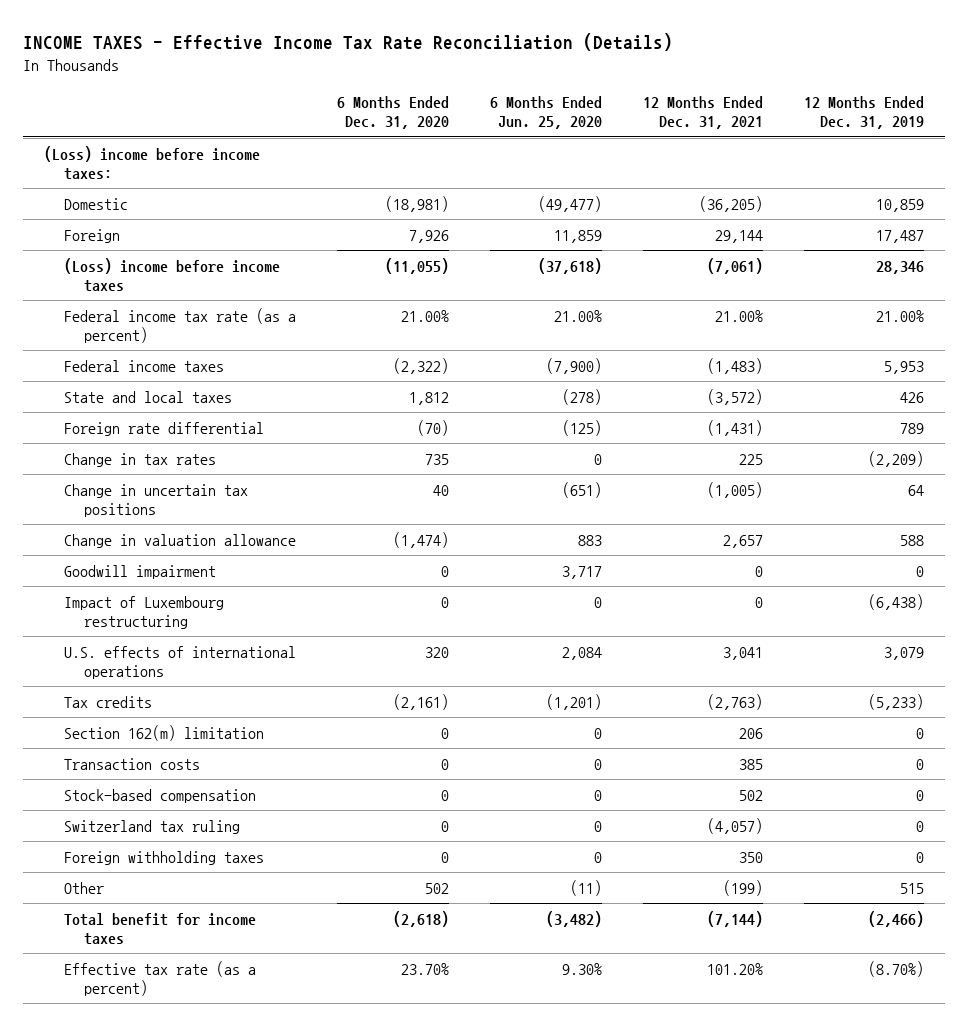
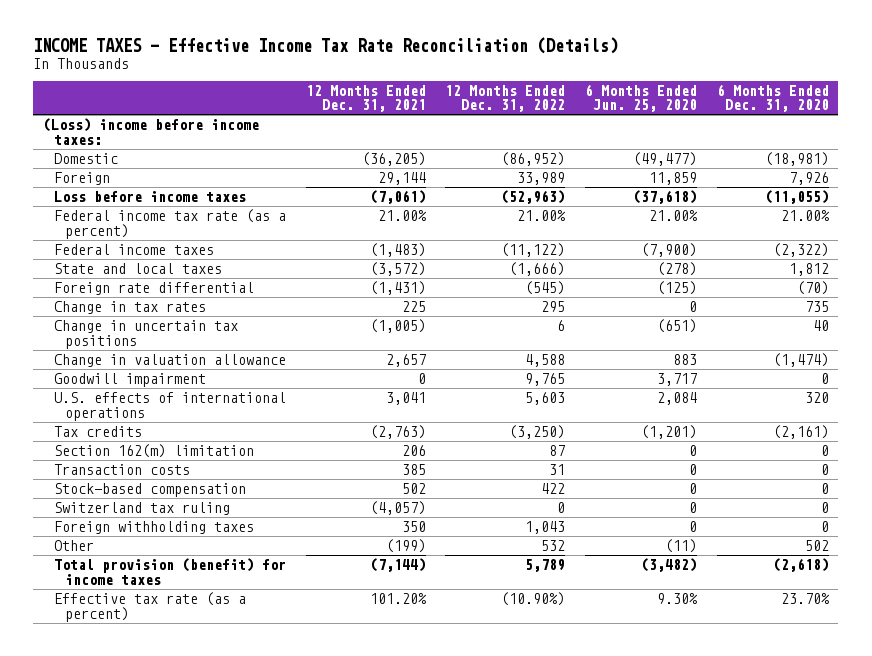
[804,96,925,130] 12 Months Ended Dec. 31, 2019 -> none
none -> [445,84,566,113] 12 Months Ended Dec. 31, 2022
[63,257,280,292] (Loss) income before income taxes -> [54,191,247,203] Loss before income taxes
[63,595,224,629] Impact of Luxembourg restructuring -> none
[63,912,256,945] Total benefit for income taxes -> [54,558,287,585] Total provision (benefit) for income taxes

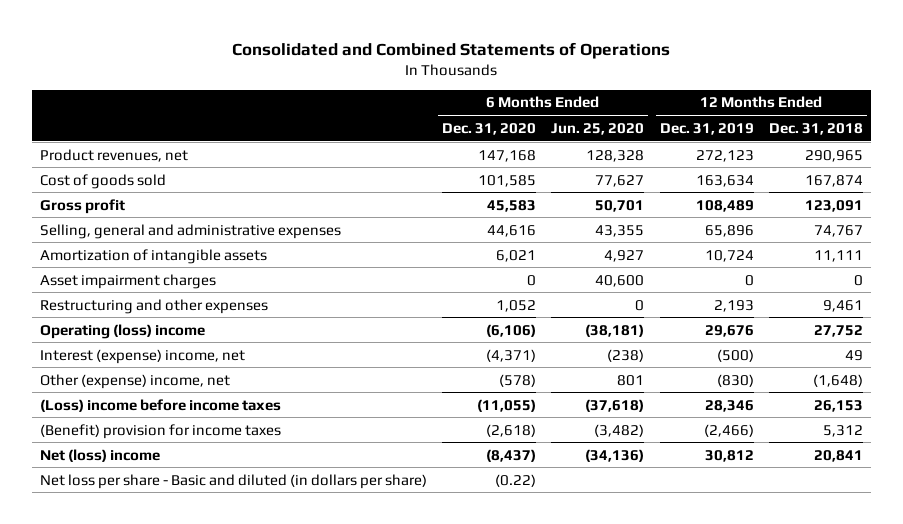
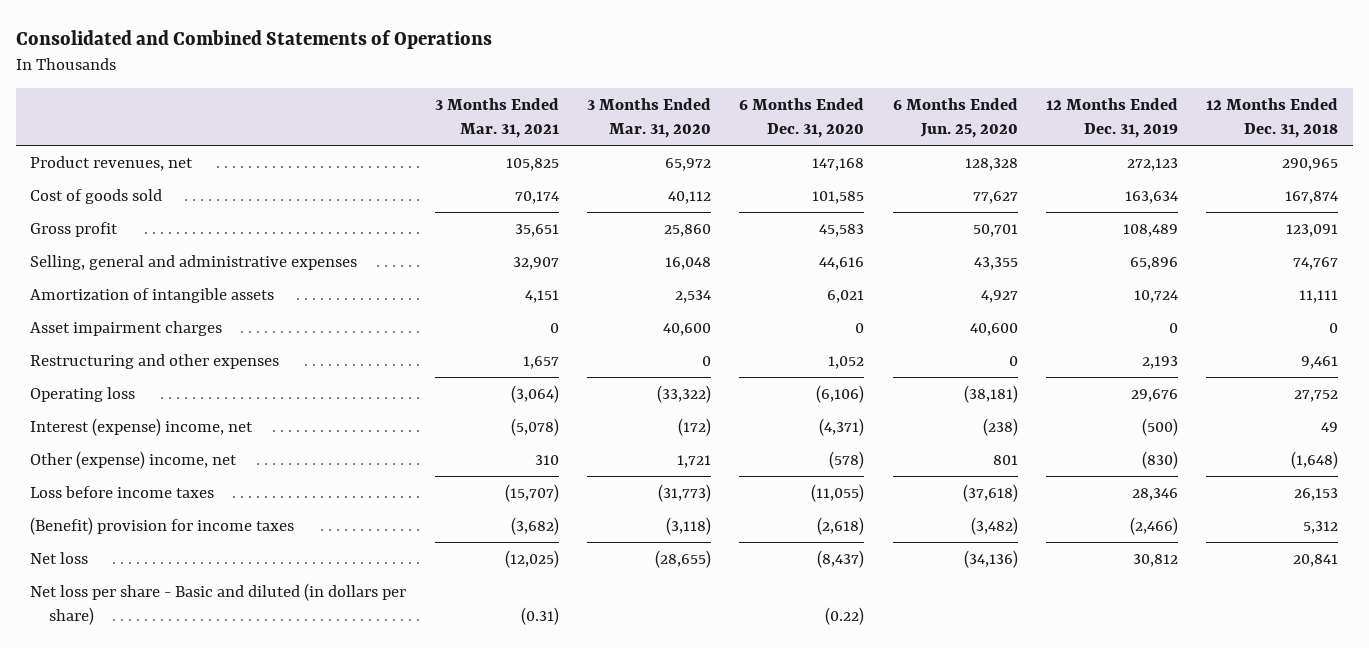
none -> [434,98,559,139] 3 Months Ended Mar. 31, 2021
none -> [586,98,711,139] 3 Months Ended Mar. 31, 2020
[39,323,205,339] Operating (loss) income -> [30,386,136,402] Operating loss
[39,398,281,412] (Loss) income before income taxes -> [30,485,215,498] Loss before income taxes
[39,448,160,462] Net (loss) income -> [30,551,89,564] Net loss

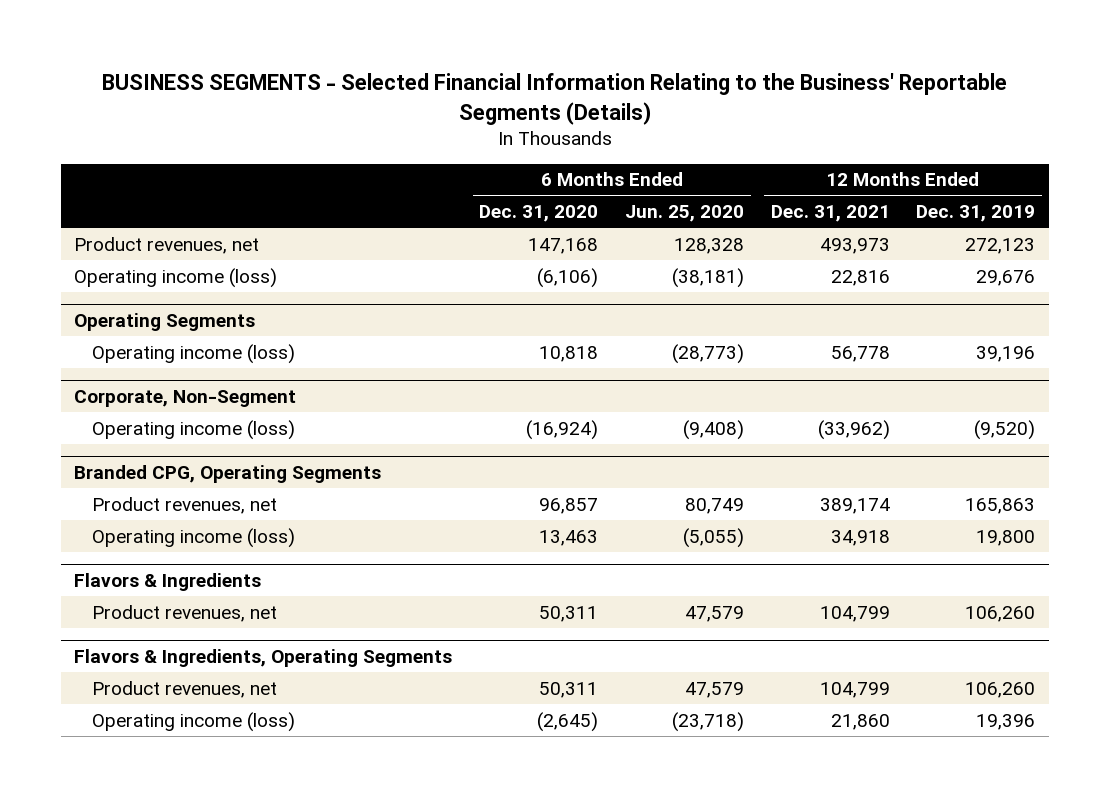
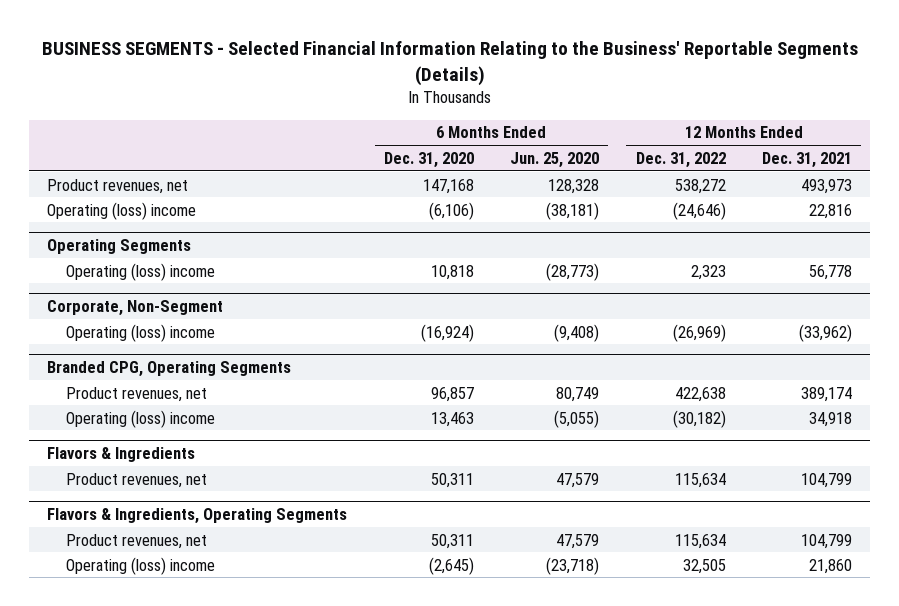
[916,205,1036,223] Dec. 31, 2019 -> none
none -> [635,151,726,168] Dec. 31, 2022
[74,267,278,288] Operating income (loss) -> [47,201,197,220] Operating (loss) income
[92,343,296,364] Operating income (loss) -> [66,262,216,281] Operating (loss) income
[92,419,296,440] Operating income (loss) -> [66,323,216,342] Operating (loss) income
[92,527,296,548] Operating income (loss) -> [66,409,216,428] Operating (loss) income
[92,711,296,732] Operating income (loss) -> [66,556,216,575] Operating (loss) income

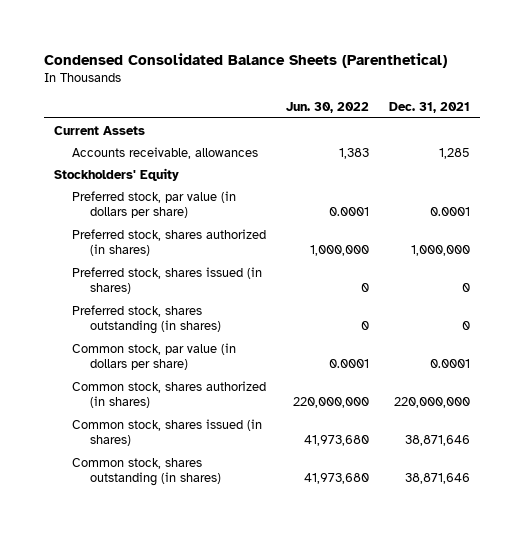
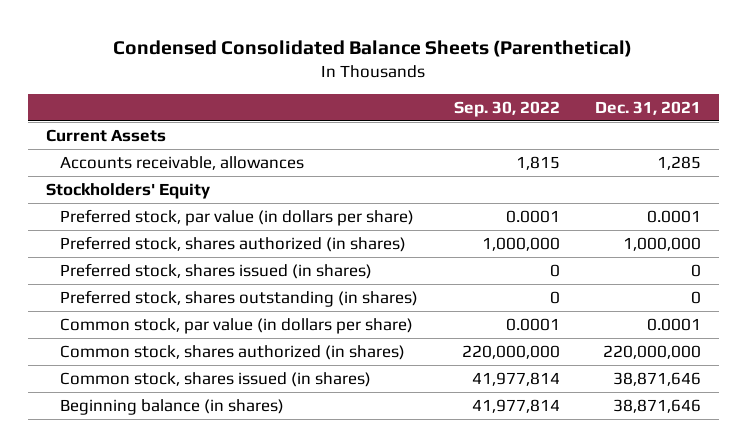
[285,101,369,113] Jun. 30, 2022 -> none
none -> [453,101,560,118] Sep. 30, 2022
[71,457,221,487] Common stock, shares outstanding (in shares) -> [60,398,285,415] Beginning balance (in shares)

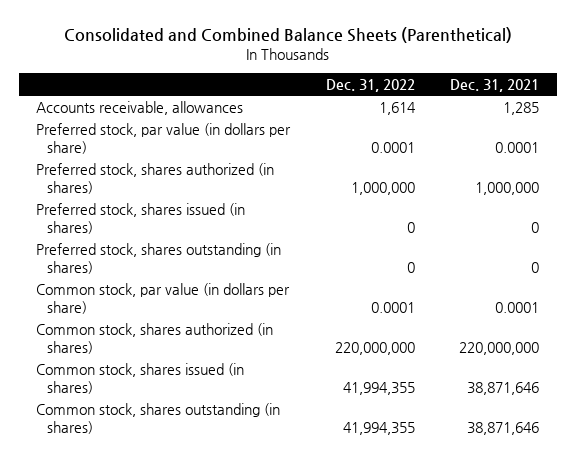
[113,40,633,58] Condensed Consolidated Balance Sheets (Parenthetical) -> [63,27,512,44] Consolidated and Combined Balance Sheets (Parenthetical)
[453,101,560,118] Sep. 30, 2022 -> none
none -> [325,79,415,93] Dec. 31, 2022
[45,128,166,142] Current Assets -> none
[45,182,210,199] Stockholders' Equity -> none
[60,398,285,415] Beginning balance (in shares) -> [36,403,281,434] Common stock, shares outstanding (in shares)

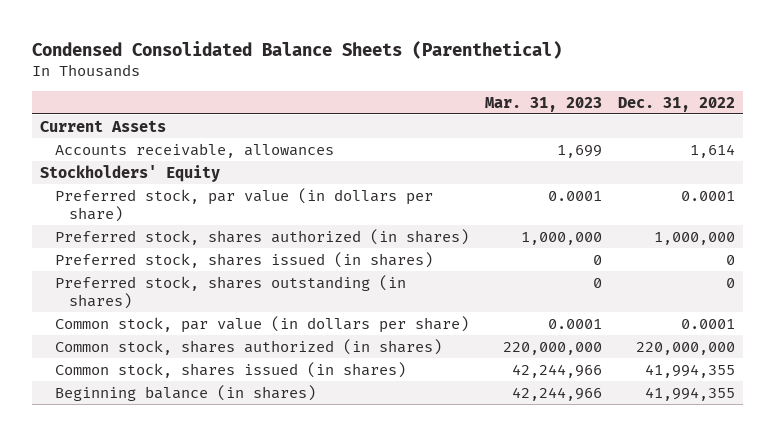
[63,27,512,44] Consolidated and Combined Balance Sheets (Parenthetical) -> [32,40,563,59] Condensed Consolidated Balance Sheets (Parenthetical)
[450,79,540,93] Dec. 31, 2021 -> none
none -> [485,96,603,112] Mar. 31, 2023
none -> [40,119,167,132] Current Assets
none -> [40,164,221,182] Stockholders' Equity
[36,403,281,434] Common stock, shares outstanding (in shares) -> [54,384,316,401] Beginning balance (in shares)

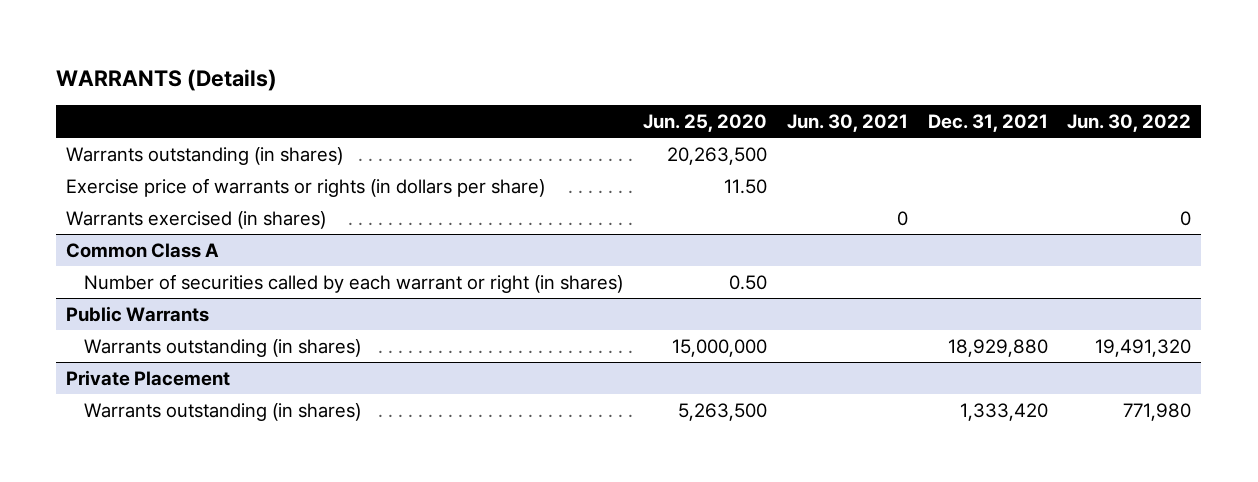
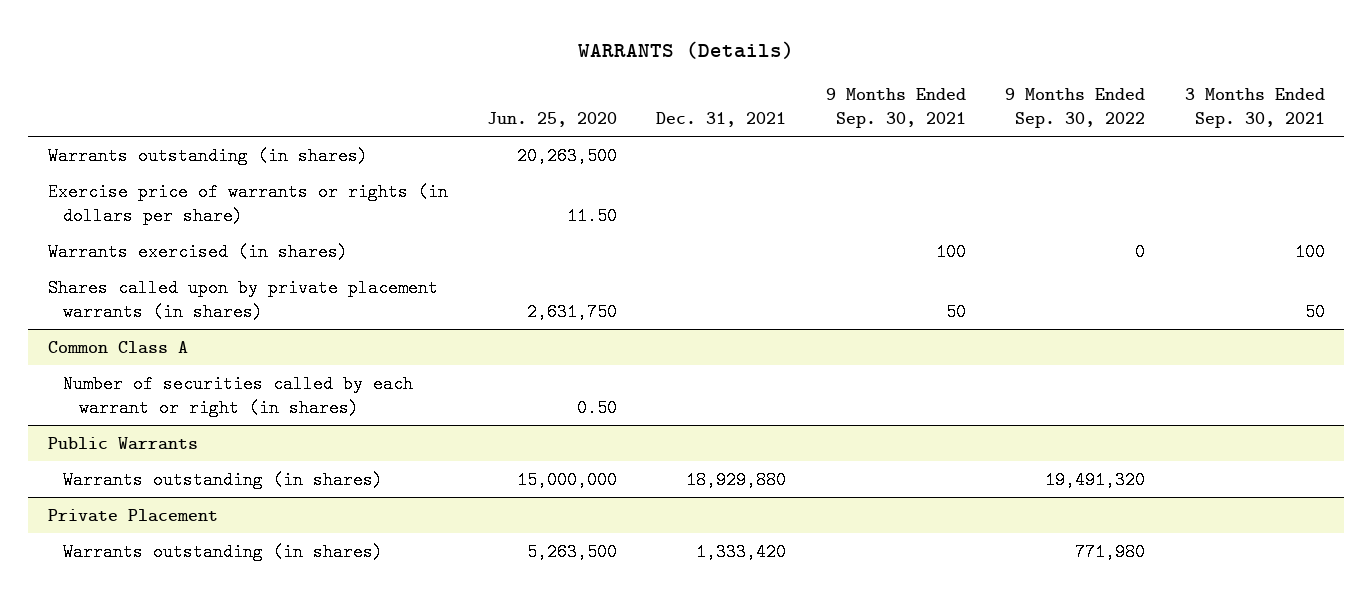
[786,114,908,133] Jun. 30, 2021 -> none
[1067,114,1192,133] Jun. 30, 2022 -> none
none -> [825,88,966,129] 9 Months Ended Sep. 30, 2021
none -> [1005,88,1146,129] 9 Months Ended Sep. 30, 2022
none -> [1184,88,1325,129] 3 Months Ended Sep. 30, 2021
none -> [47,278,438,321] Shares called upon by private placement warrants (in shares)

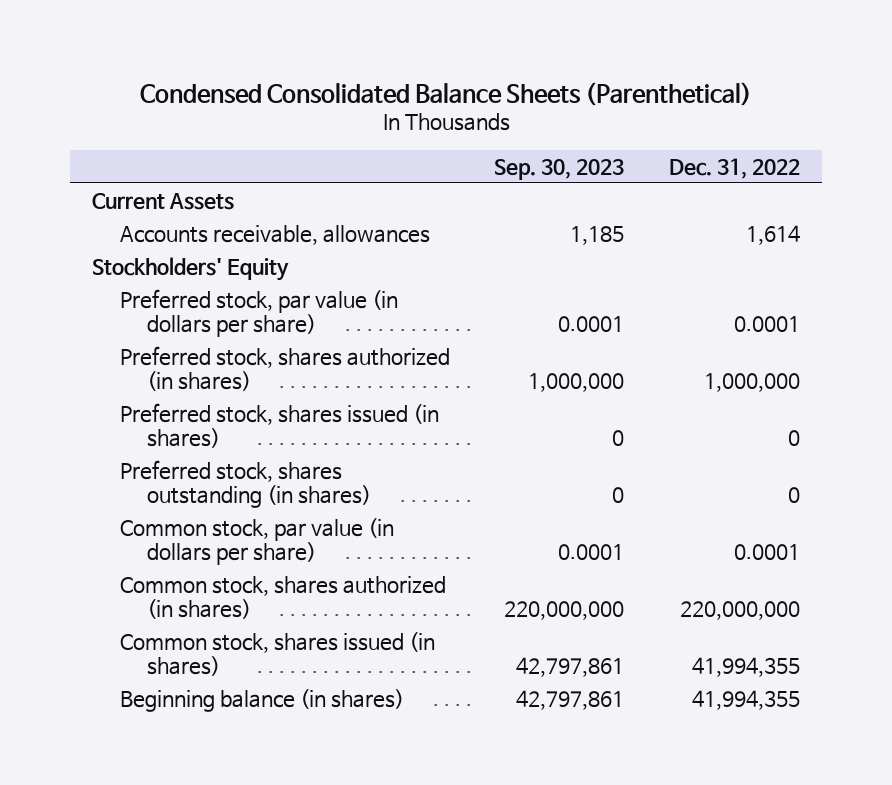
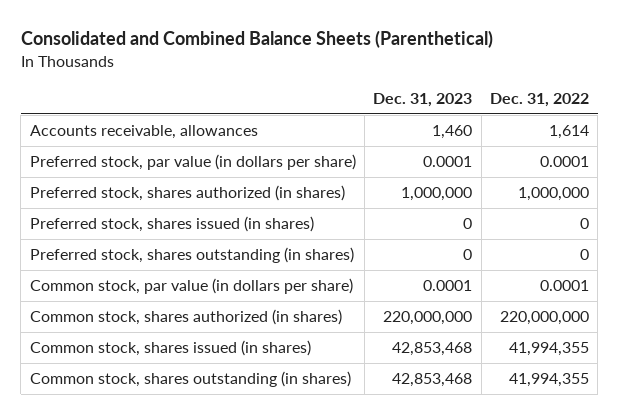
[139,81,752,106] Condensed Consolidated Balance Sheets (Parenthetical) -> [20,30,493,49] Consolidated and Combined Balance Sheets (Parenthetical)
[494,158,625,180] Sep. 30, 2023 -> none
none -> [373,92,473,107] Dec. 31, 2023
[92,192,235,210] Current Assets -> none
[92,256,290,281] Stockholders' Equity -> none
[119,688,404,712] Beginning balance (in shares) -> [29,371,351,388] Common stock, shares outstanding (in shares)

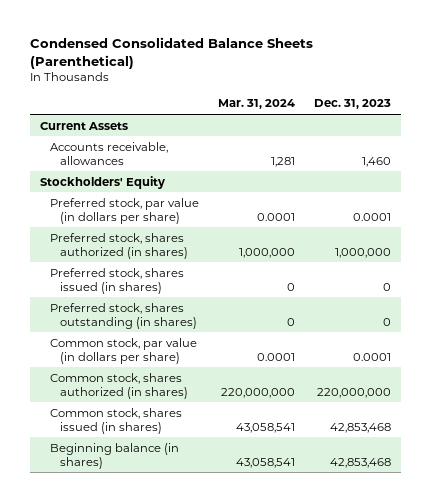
[20,30,493,49] Consolidated and Combined Balance Sheets (Parenthetical) -> [29,36,313,69] Condensed Consolidated Balance Sheets (Parenthetical)
[490,92,590,107] Dec. 31, 2022 -> none
none -> [217,99,295,110] Mar. 31, 2024
none -> [39,121,128,130] Current Assets
none -> [39,175,165,189] Stockholders' Equity
[29,371,351,388] Common stock, shares outstanding (in shares) -> [49,442,179,469] Beginning balance (in shares)

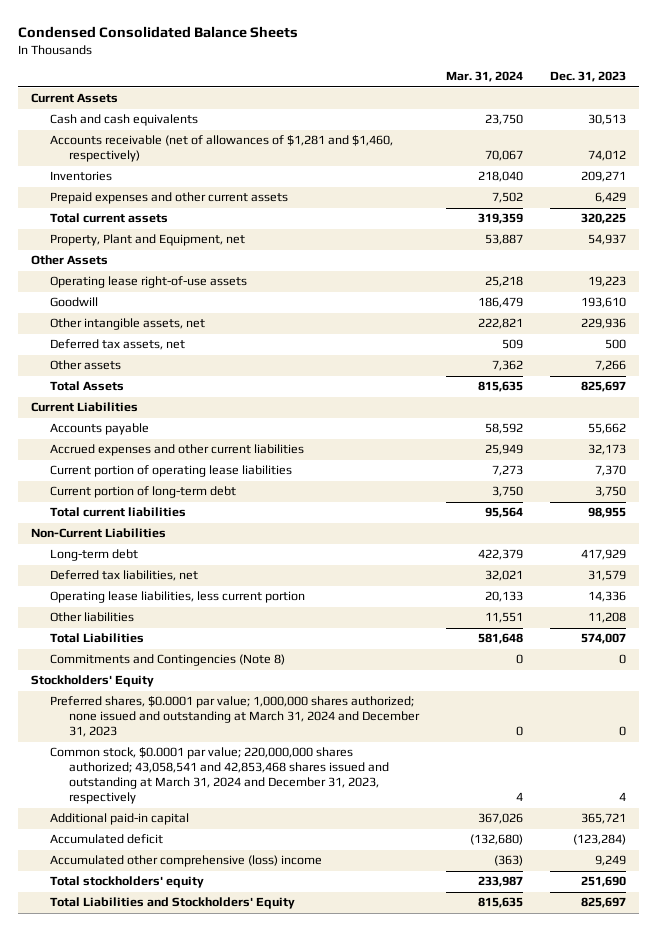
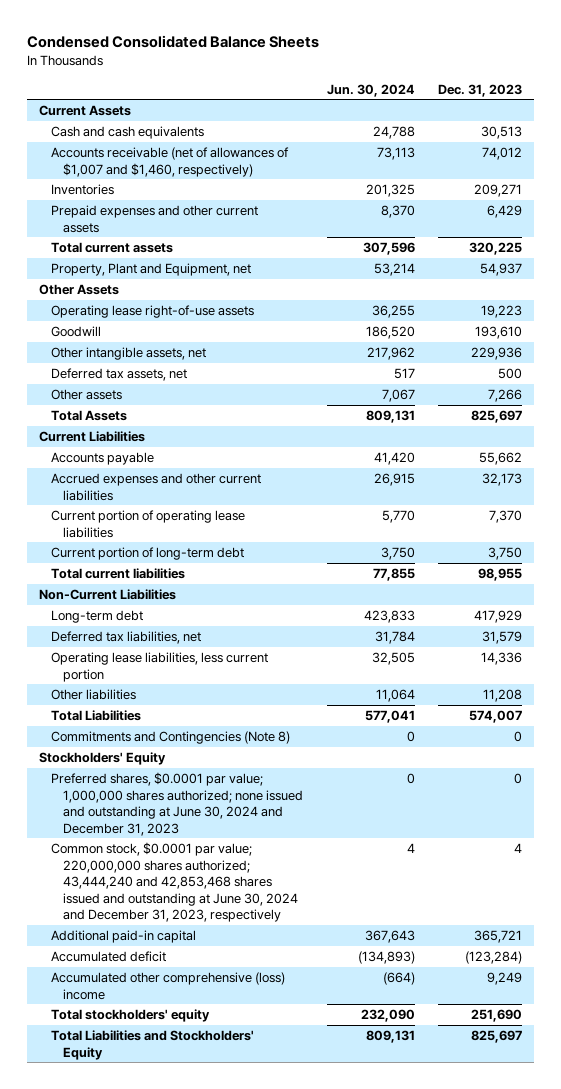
[445,71,523,83] Mar. 31, 2024 -> none
none -> [326,83,415,97] Jun. 30, 2024
[50,135,394,163] Accounts receivable (net of allowances of $1,281 and $1,460, respectively) -> [50,146,289,177] Accounts receivable (net of allowances of $1,007 and $1,460, respectively)
[50,696,420,738] Preferred shares, $0.0001 par value; 1,000,000 shares authorized; none issued and outstanding at March 31, 2024 and December 31, 2023 -> [50,771,304,836] Preferred shares, $0.0001 par value; 1,000,000 shares authorized; none issued and outstanding at June 30, 2024 and December 31, 2023
[50,747,389,805] Common stock, $0.0001 par value; 220,000,000 shares authorized; 43,058,541 and 42,853,468 shares issued and outstanding at March 31, 2024 and December 31, 2023, respectively -> [50,841,299,923] Common stock, $0.0001 par value; 220,000,000 shares authorized; 43,444,240 and 42,853,468 shares issued and outstanding at June 30, 2024 and December 31, 2023, respectively

